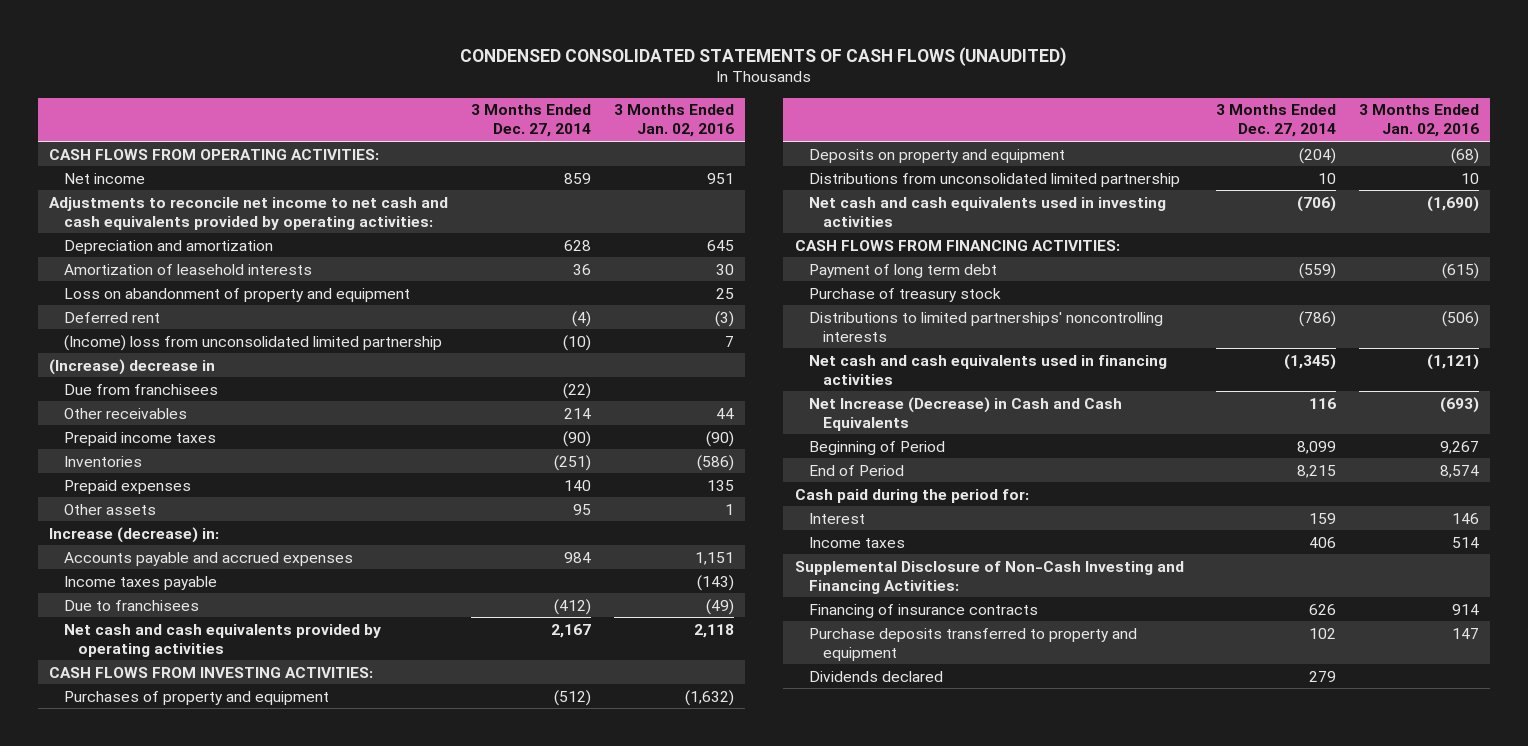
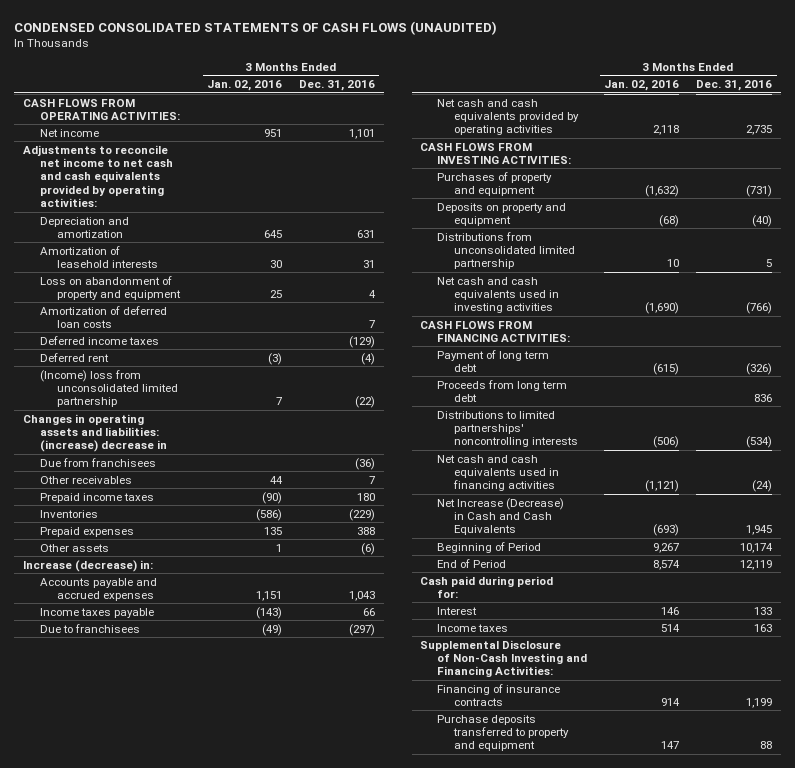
[471,104,592,138] 3 Months Ended Dec. 27, 2014 -> none
none -> [299,80,376,92] Dec. 31, 2016
none -> [39,305,167,328] Amortization of deferred loan costs
none -> [39,335,159,345] Deferred income taxes
[49,358,216,375] (Increase) decrease in -> none
none -> [23,413,167,453] Changes in operating assets and liabilities: (increase) decrease in
[809,287,1002,302] Purchase of treasury stock -> none
none -> [437,379,568,402] Proceeds from long term debt
[794,488,1029,503] Cash paid during the period for: -> [420,575,554,598] Cash paid during period for:
[809,670,944,682] Dividends declared -> none

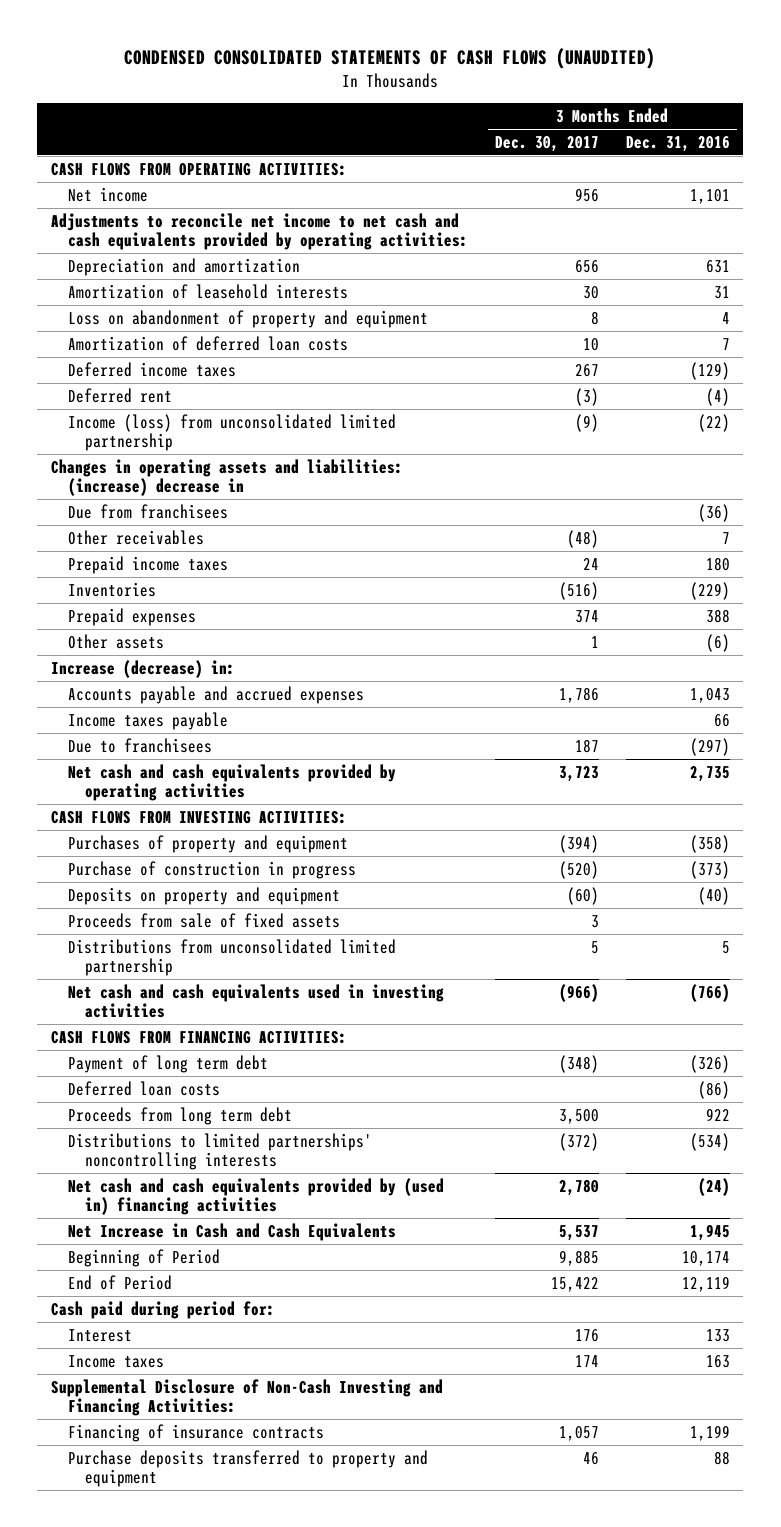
[207,80,283,92] Jan. 02, 2016 -> none
none -> [494,135,599,152] Dec. 30, 2017
[39,369,178,408] (Income) loss from unconsolidated limited partnership -> [67,413,396,452] Income (loss) from unconsolidated limited partnership
[746,184,773,197] (731) -> [689,834,730,853] (358)
none -> [67,860,356,879] Purchase of construction in progress
none -> [67,912,340,928] Proceeds from sale of fixed assets
none -> [67,1080,220,1096] Deferred loan costs
[754,393,773,402] 836 -> [705,1107,730,1121] 922
[437,454,560,492] Net cash and cash equivalents used in financing activities -> [67,1177,444,1216] Net cash and cash equivalents provided by (used in) financing activities
[437,497,565,536] Net Increase (Decrease) in Cash and Cash Equivalents -> [67,1222,396,1241] Net Increase in Cash and Cash Equivalents

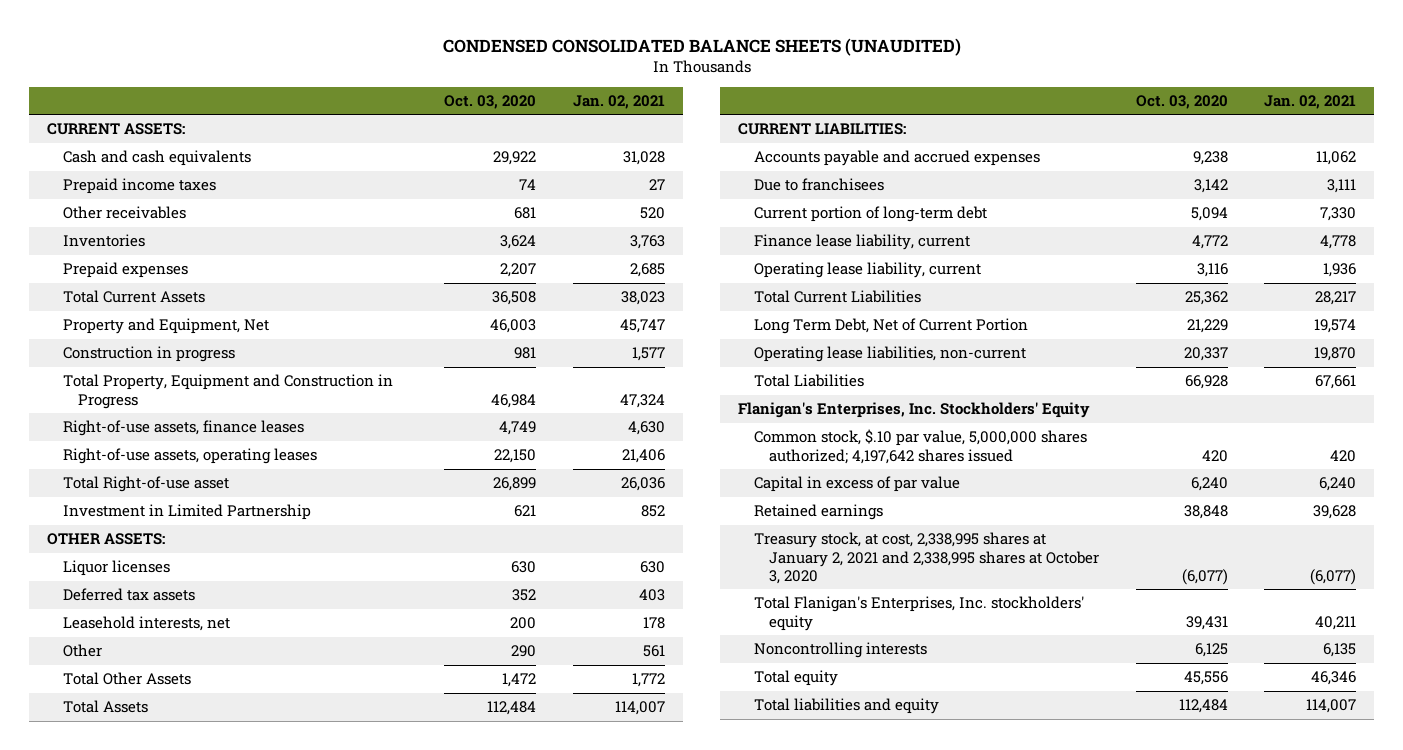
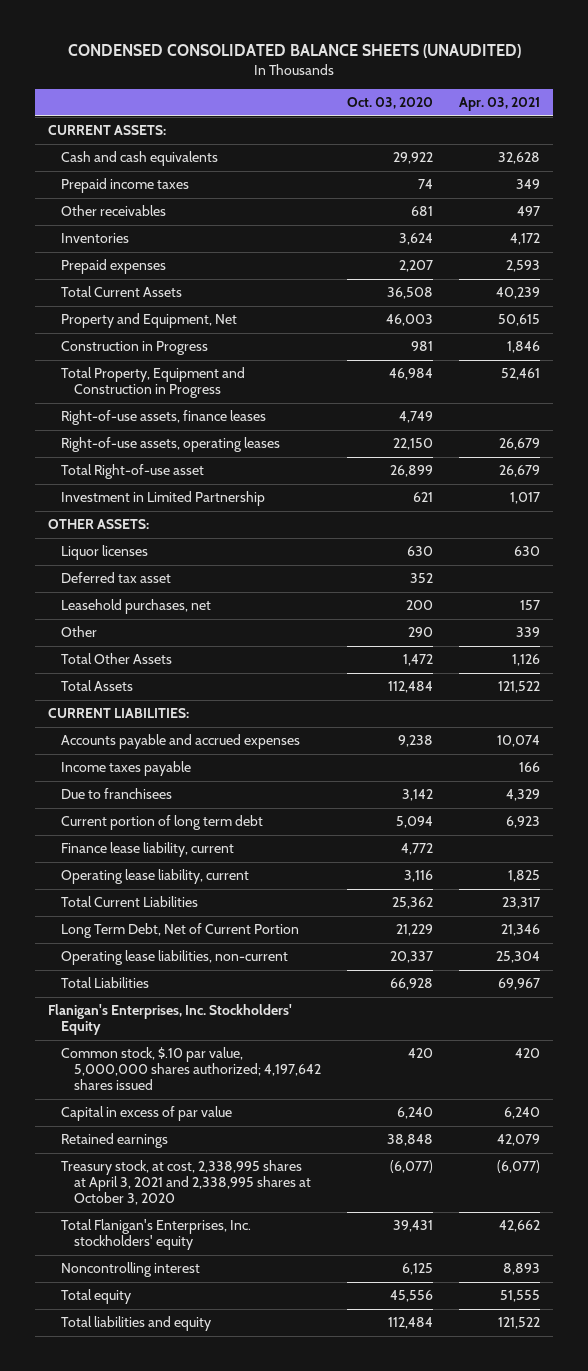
[572,94,665,109] Jan. 02, 2021 -> none
none -> [459,97,541,112] Apr. 03, 2021
[62,346,235,363] Construction in progress -> [60,341,208,356] Construction in Progress
[62,588,195,602] Deferred tax assets -> [60,572,171,584] Deferred tax asset
[62,616,230,632] Leasehold interests, net -> [60,599,211,615] Leasehold purchases, net
none -> [60,761,191,777] Income taxes payable
[753,206,987,223] Current portion of long-term debt -> [60,815,263,831] Current portion of long term debt
[753,532,1100,584] Treasury stock, at cost, 2,338,995 shares at January 2, 2021 and 2,338,995 shares at October 3, 2020 -> [60,1160,311,1206] Treasury stock, at cost, 2,338,995 shares at April 3, 2021 and 2,338,995 shares at October 3, 2020
[753,642,927,659] Noncontrolling interests -> [60,1262,200,1278] Noncontrolling interest

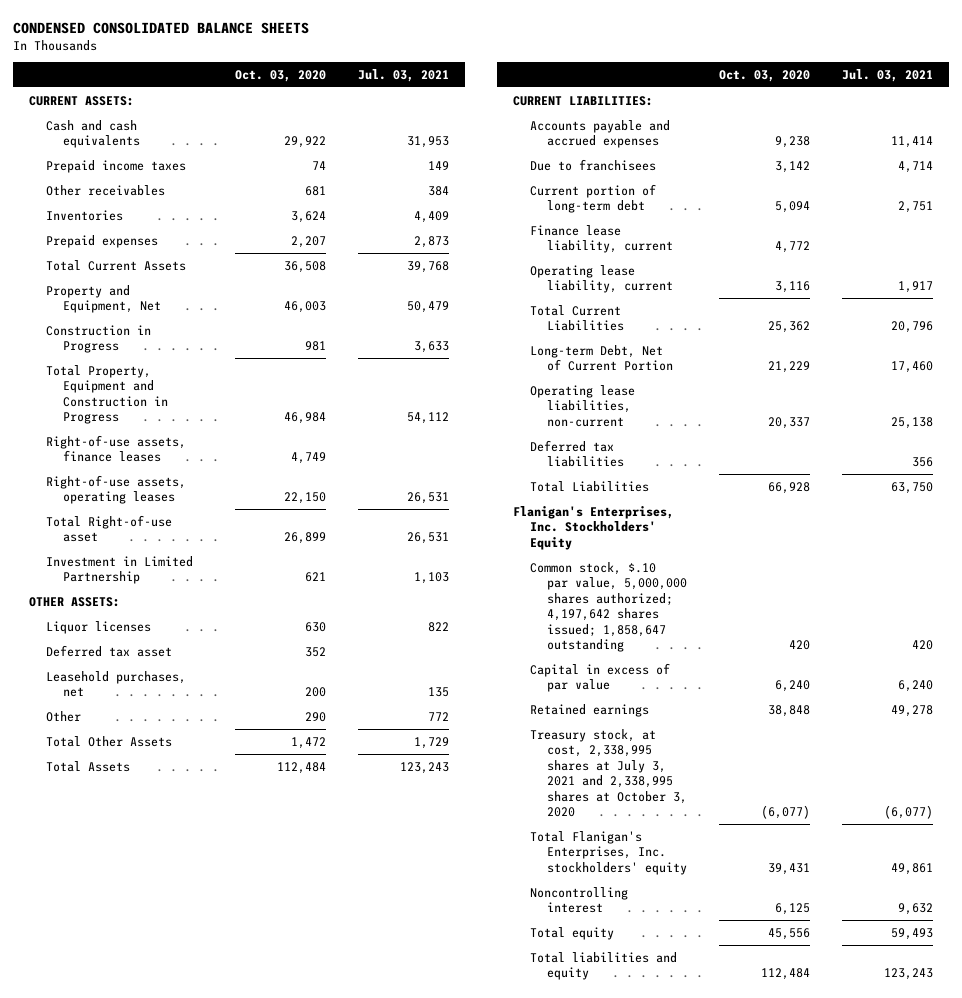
[68,44,522,59] CONDENSED CONSOLIDATED BALANCE SHEETS (UNAUDITED) -> [12,21,309,34] CONDENSED CONSOLIDATED BALANCE SHEETS
[459,97,541,112] Apr. 03, 2021 -> none
none -> [358,68,450,82] Jul. 03, 2021
[60,761,191,777] Income taxes payable -> none
[60,815,263,831] Current portion of long term debt -> [529,183,656,214] Current portion of long-term debt
[60,923,299,939] Long Term Debt, Net of Current Portion -> [529,344,673,372] Long-term Debt, Net of Current Portion
none -> [529,439,624,468] Deferred tax liabilities
[60,1047,321,1091] Common stock, $.10 par value, 5,000,000 shares authorized; 4,197,642 shares issued -> [529,561,687,653] Common stock, $.10 par value, 5,000,000 shares authorized; 4,197,642 shares issued; 1,858,647 outstanding
[60,1160,311,1206] Treasury stock, at cost, 2,338,995 shares at April 3, 2021 and 2,338,995 shares at October 3, 2020 -> [529,728,687,818] Treasury stock, at cost, 2,338,995 shares at July 3, 2021 and 2,338,995 shares at October 3, 2020

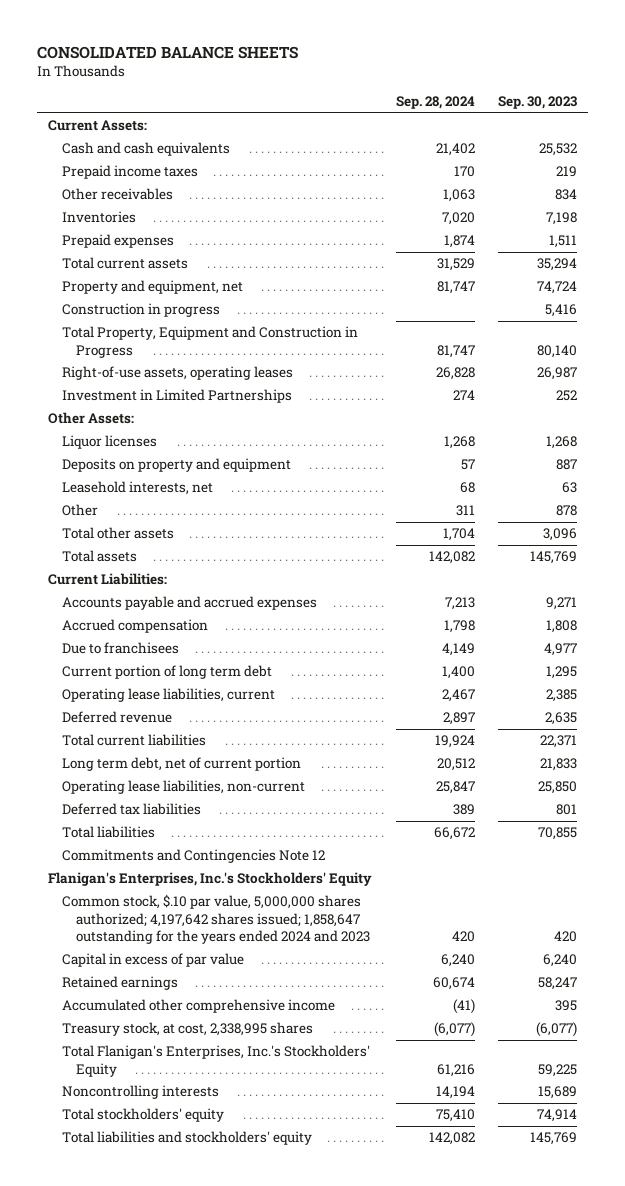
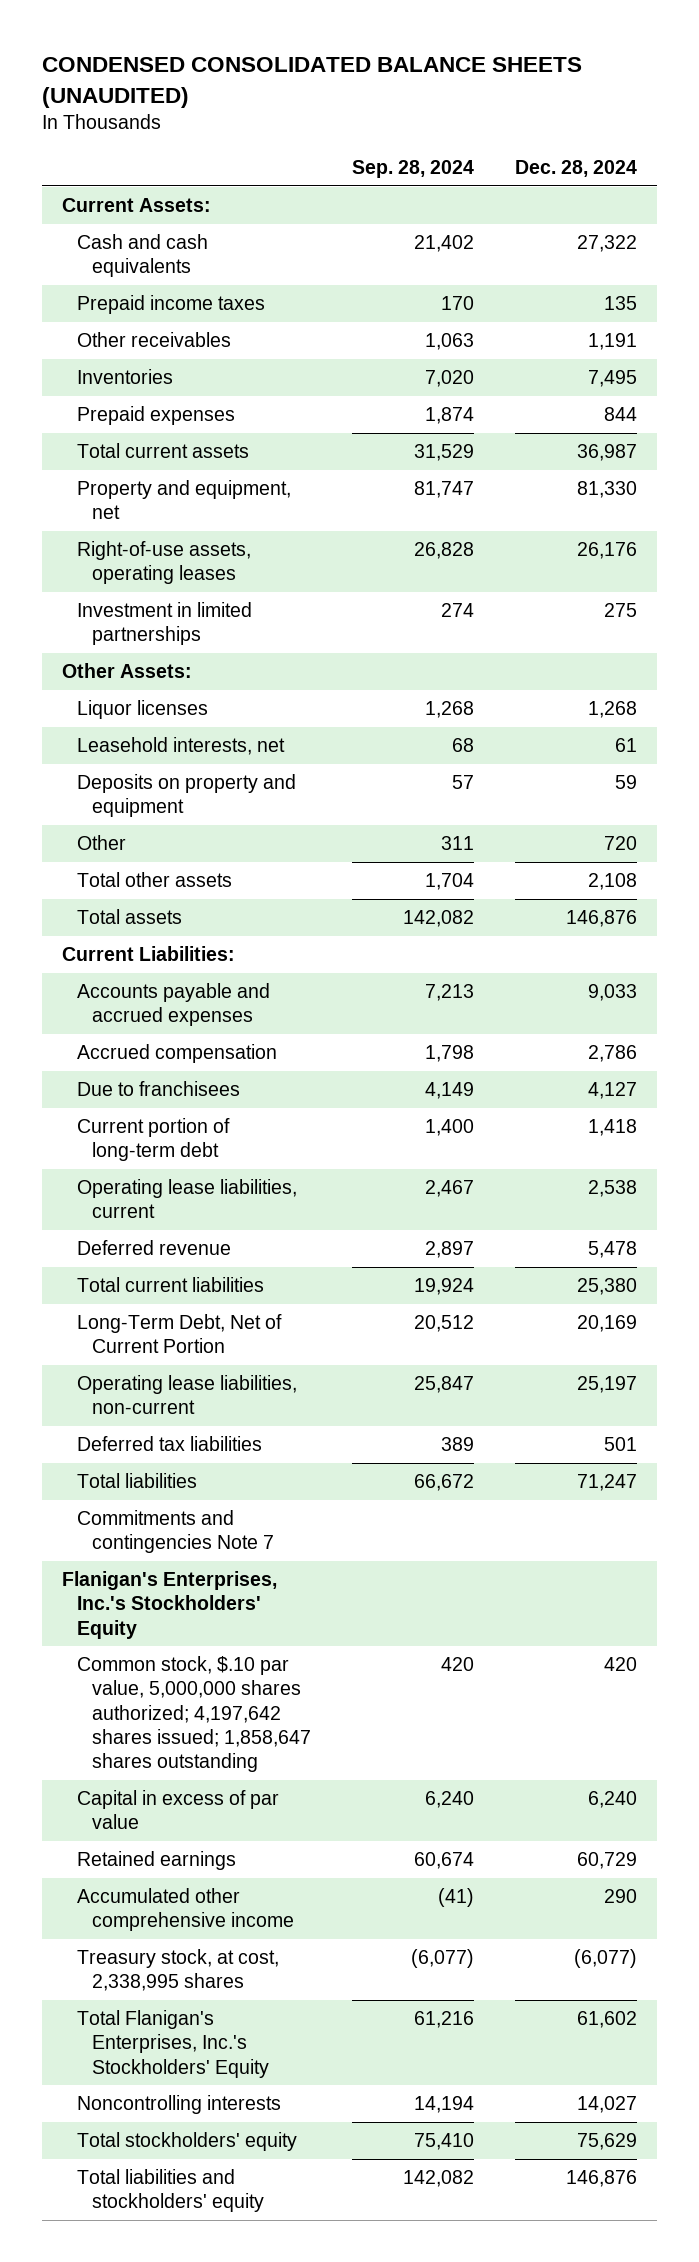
[36,46,298,60] CONSOLIDATED BALANCE SHEETS -> [41,57,582,108] CONDENSED CONSOLIDATED BALANCE SHEETS (UNAUDITED)
[497,96,577,110] Sep. 30, 2023 -> none
none -> [515,160,638,178] Dec. 28, 2024
[62,303,221,318] Construction in progress -> none
[62,326,359,358] Total Property, Equipment and Construction in Progress -> none
[62,389,293,404] Investment in Limited Partnerships -> [77,602,253,646] Investment in limited partnerships
[62,458,292,473] Deposits on property and equipment -> [77,774,297,818] Deposits on property and equipment
[62,665,273,680] Current portion of long term debt -> [77,1118,231,1162] Current portion of long-term debt
[62,757,302,772] Long term debt, net of current portion -> [77,1314,283,1354] Long-Term Debt, Net of Current Portion
[62,849,326,864] Commitments and Contingencies Note 12 -> [77,1510,275,1554] Commitments and contingencies Note 7
[62,894,370,945] Common stock, $.10 par value, 5,000,000 shares authorized; 4,197,642 shares issued; 1,858,647 outstanding for the years ended 2024 and 2023 -> [77,1656,312,1773] Common stock, $.10 par value, 5,000,000 shares authorized; 4,197,642 shares issued; 1,858,647 shares outstanding

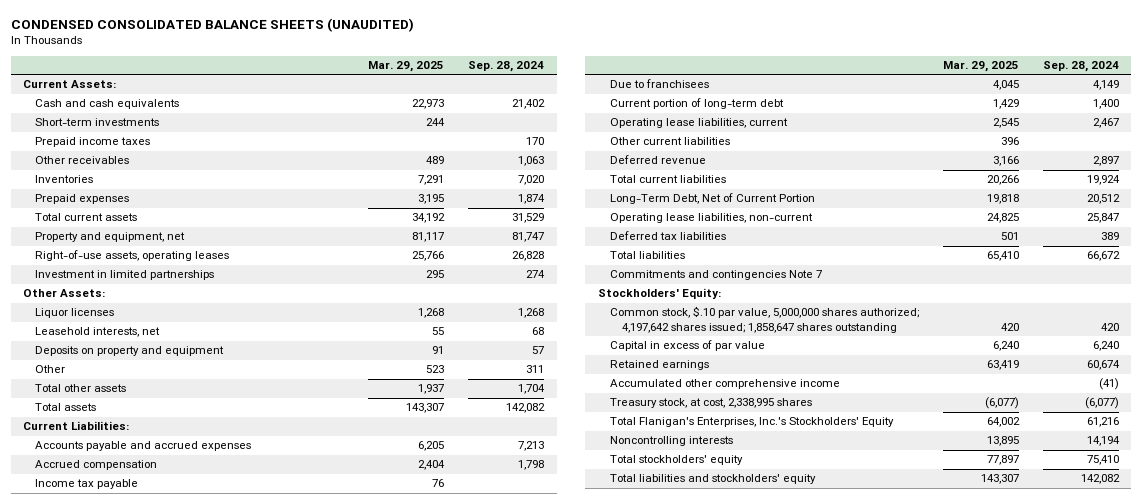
[515,160,638,178] Dec. 28, 2024 -> none
none -> [368,61,445,73] Mar. 29, 2025
none -> [34,118,159,127] Short-term investments
none -> [34,479,138,490] Income tax payable
none -> [609,137,730,146] Other current liabilities
[62,1571,278,1639] Flanigan's Enterprises, Inc.'s Stockholders' Equity -> [597,288,721,300] Stockholders' Equity:

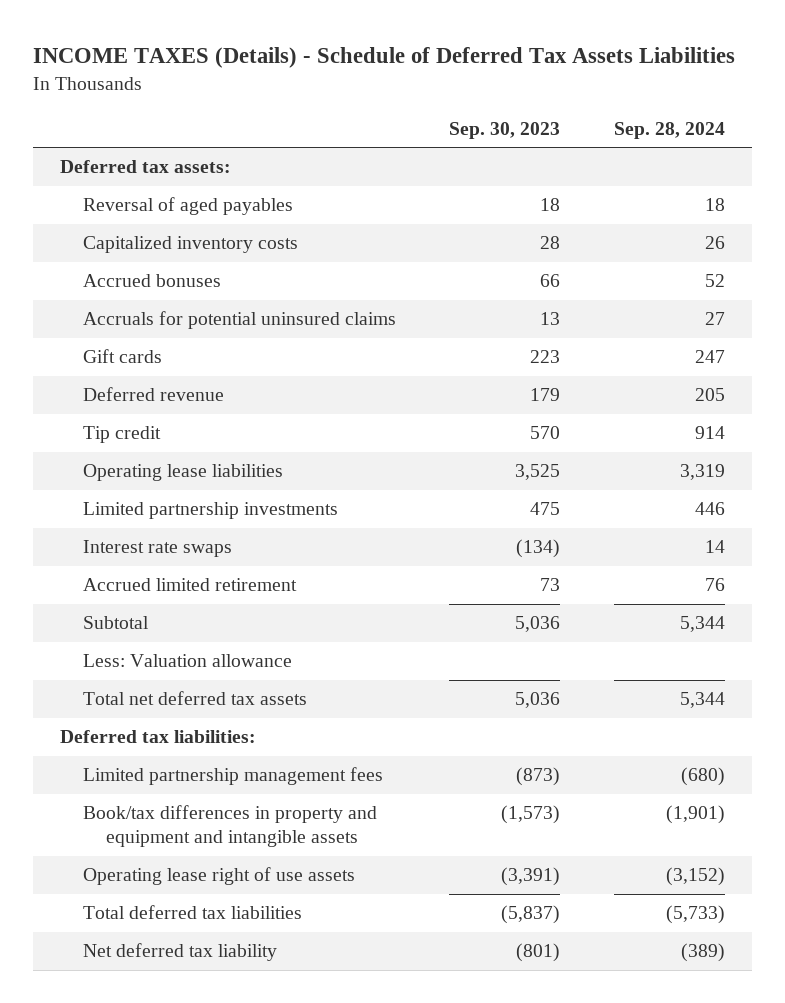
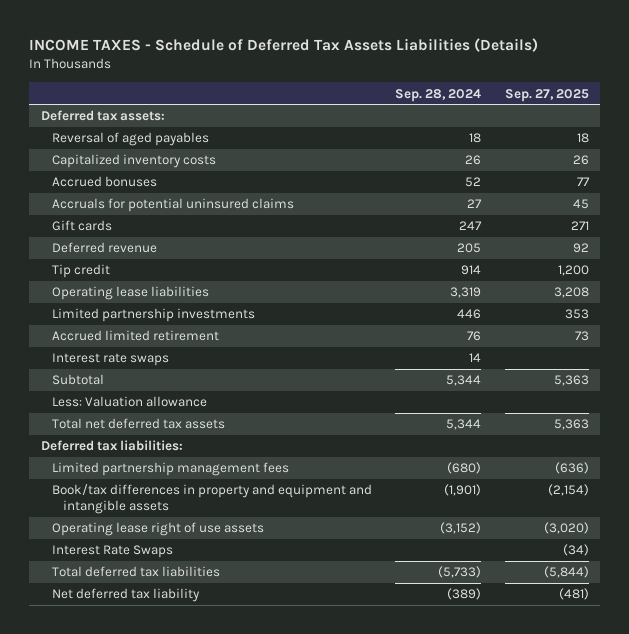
[32,47,735,69] INCOME TAXES (Details) - Schedule of Deferred Tax Assets Liabilities -> [28,38,538,53] INCOME TAXES - Schedule of Deferred Tax Assets Liabilities (Details)
[449,121,561,139] Sep. 30, 2023 -> none
none -> [504,88,589,102] Sep. 27, 2025
[82,540,232,558] Interest rate swaps -> [51,353,169,367] Interest rate swaps
none -> [51,545,173,559] Interest Rate Swaps

